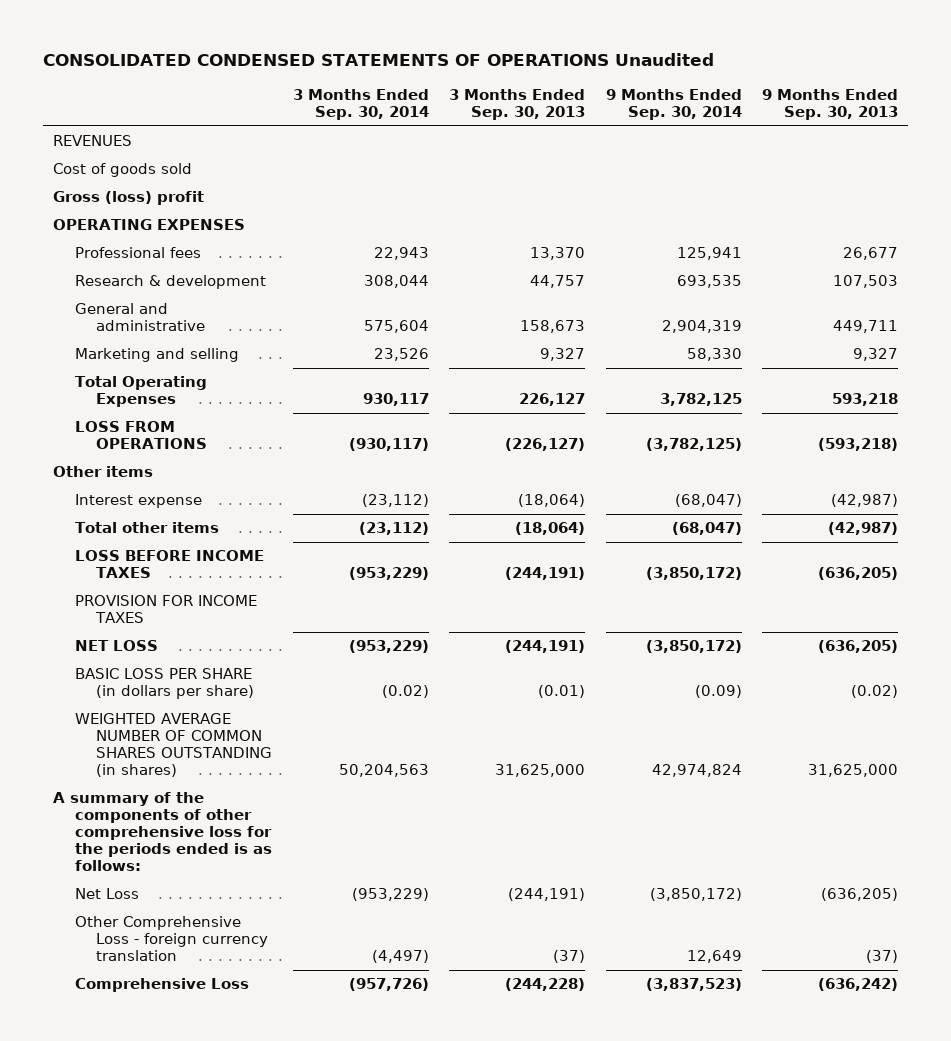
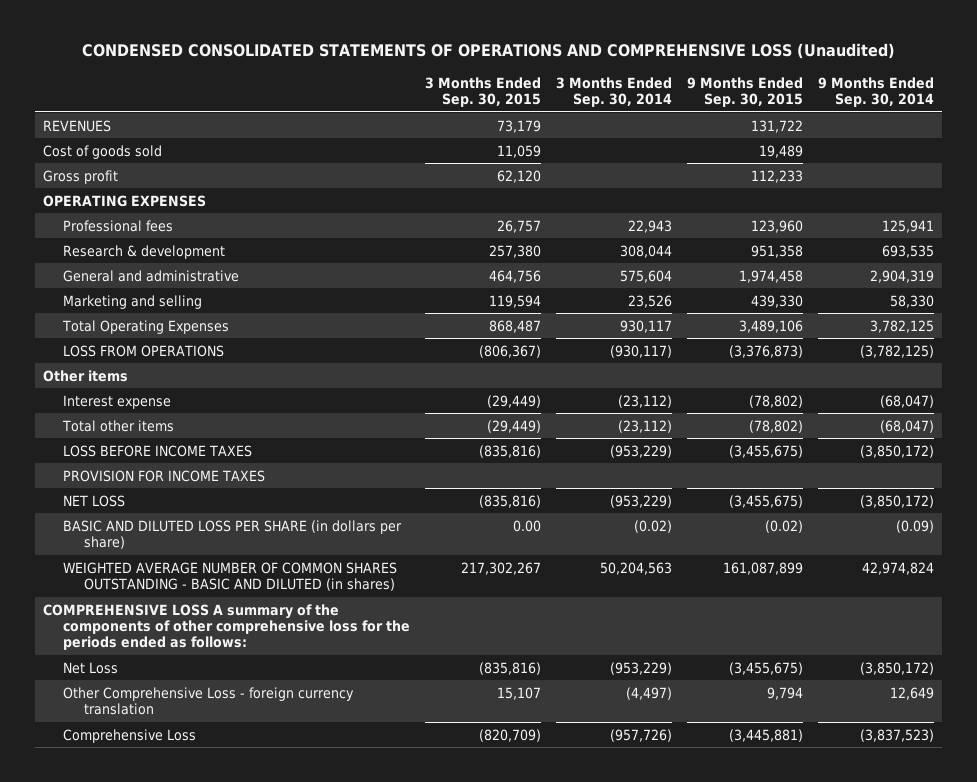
[43,52,715,66] CONSOLIDATED CONDENSED STATEMENTS OF OPERATIONS Unaudited -> [82,43,896,60] CONDENSED CONSOLIDATED STATEMENTS OF OPERATIONS AND COMPREHENSIVE LOSS (Unaudited)
[449,88,586,120] 3 Months Ended Sep. 30, 2013 -> none
[761,88,898,120] 9 Months Ended Sep. 30, 2013 -> none
none -> [425,76,542,108] 3 Months Ended Sep. 30, 2015
none -> [687,76,804,108] 9 Months Ended Sep. 30, 2015
[53,191,205,206] Gross (loss) profit -> [42,169,118,184] Gross profit
[74,668,255,700] BASIC LOSS PER SHARE (in dollars per share) -> [63,519,403,550] BASIC AND DILUTED LOSS PER SHARE (in dollars per share)
[74,713,273,778] WEIGHTED AVERAGE NUMBER OF COMMON SHARES OUTSTANDING (in shares) -> [63,561,398,592] WEIGHTED AVERAGE NUMBER OF COMMON SHARES OUTSTANDING - BASIC AND DILUTED (in shares)
[53,792,272,872] A summary of the components of other comprehensive loss for the periods ended is as follows: -> [42,603,411,651] COMPREHENSIVE LOSS A summary of the components of other comprehensive loss for the periods ended as follows:

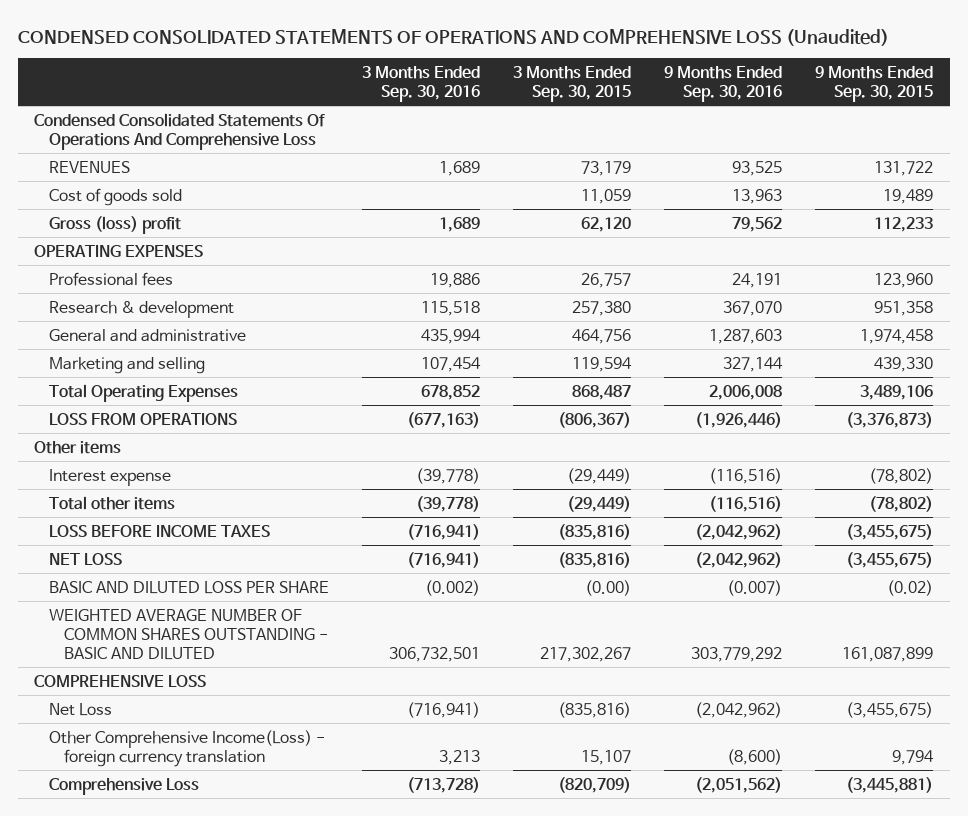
[556,76,673,108] 3 Months Ended Sep. 30, 2014 -> none
[818,76,935,108] 9 Months Ended Sep. 30, 2014 -> none
none -> [362,66,481,103] 3 Months Ended Sep. 30, 2016
none -> [664,66,783,103] 9 Months Ended Sep. 30, 2016
none -> [34,112,326,150] Condensed Consolidated Statements Of Operations And Comprehensive Loss
[42,169,118,184] Gross profit -> [49,215,182,234] Gross (loss) profit
[63,469,266,482] PROVISION FOR INCOME TAXES -> none
[63,519,403,550] BASIC AND DILUTED LOSS PER SHARE (in dollars per share) -> [49,580,330,594] BASIC AND DILUTED LOSS PER SHARE
[513,519,542,532] 0.00 -> [585,579,632,596] (0.00)
[63,561,398,592] WEIGHTED AVERAGE NUMBER OF COMMON SHARES OUTSTANDING - BASIC AND DILUTED (in shares) -> [49,608,328,660] WEIGHTED AVERAGE NUMBER OF COMMON SHARES OUTSTANDING - BASIC AND DILUTED
[42,603,411,651] COMPREHENSIVE LOSS A summary of the components of other comprehensive loss for the periods ended as follows: -> [34,674,207,687] COMPREHENSIVE LOSS
[63,686,355,716] Other Comprehensive Loss - foreign currency translation -> [49,729,326,767] Other Comprehensive Income(Loss) - foreign currency translation

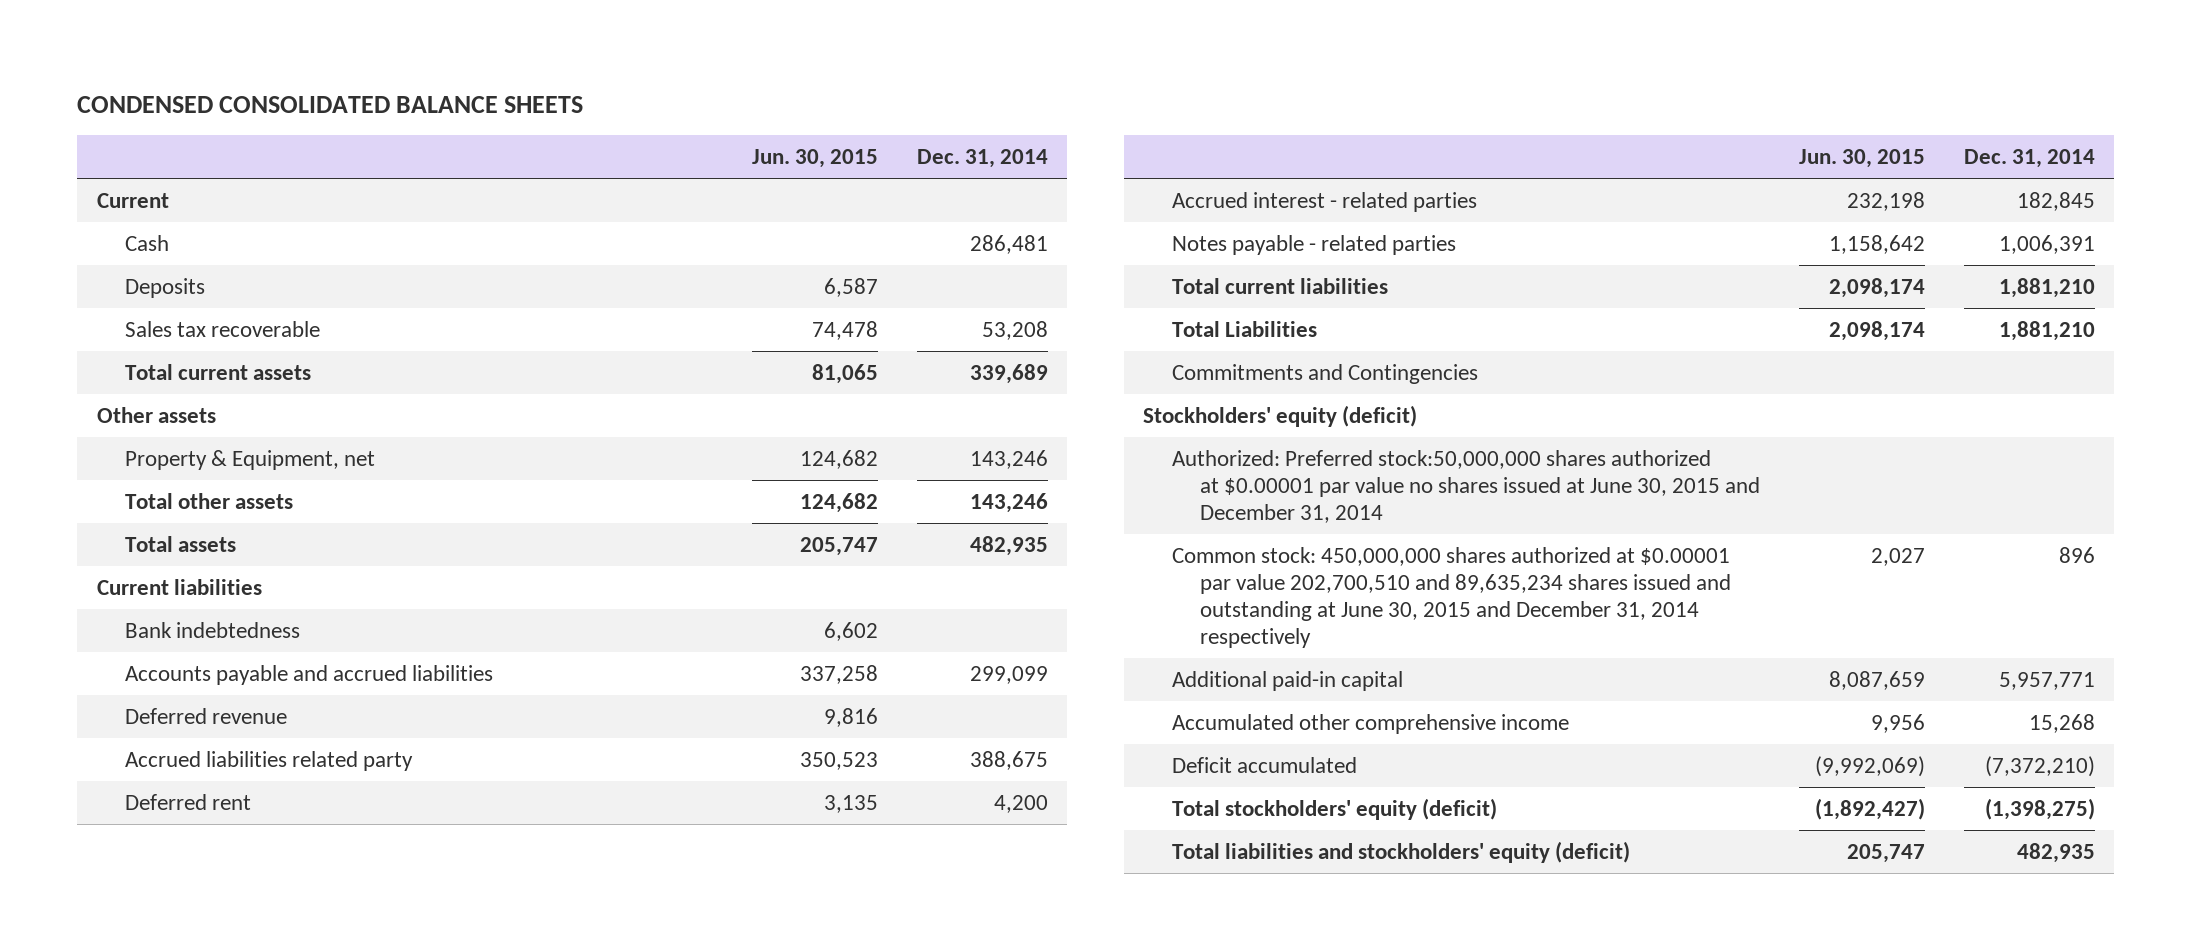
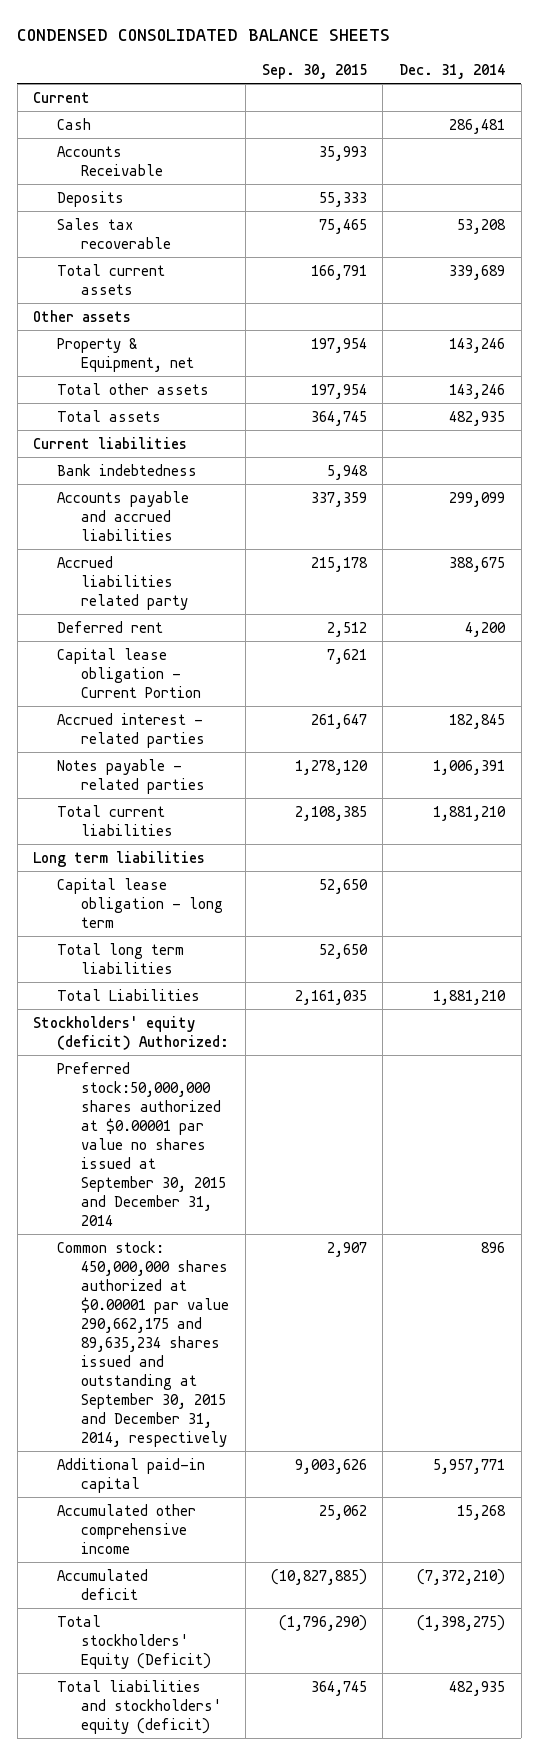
[752,149,879,169] Jun. 30, 2015 -> none
none -> [261,63,367,79] Sep. 30, 2015
none -> [57,145,164,176] Accounts Receivable
[125,707,288,724] Deferred revenue -> none
none -> [57,647,202,698] Capital lease obligation - Current Portion
none -> [33,850,206,867] Long term liabilities
none -> [57,877,224,928] Capital lease obligation - long term
none -> [57,942,185,974] Total long term liabilities
[1171,363,1478,384] Commitments and Contingencies -> none
[1143,404,1418,427] Stockholders' equity (deficit) -> [33,1015,230,1050] Stockholders' equity (deficit) Authorized:
[1171,449,1761,524] Authorized: Preferred stock:50,000,000 shares authorized at $0.00001 par value no shares issued at June 30, 2015 and December 31, 2014 -> [57,1061,227,1226] Preferred stock:50,000,000 shares authorized at $0.00001 par value no shares issued at September 30, 2015 and December 31, 2014
[1171,546,1732,649] Common stock: 450,000,000 shares authorized at $0.00001 par value 202,700,510 and 89,635,234 shares issued and outstanding at June 30, 2015 and December 31, 2014 respectively -> [57,1240,230,1447] Common stock: 450,000,000 shares authorized at $0.00001 par value 290,662,175 and 89,635,234 shares issued and outstanding at September 30, 2015 and December 31, 2014, respectively
[1171,756,1357,773] Deficit accumulated -> [57,1568,149,1600] Accumulated deficit
[1171,797,1497,820] Total stockholders' equity (deficit) -> [57,1614,212,1669] Total stockholders' Equity (Deficit)

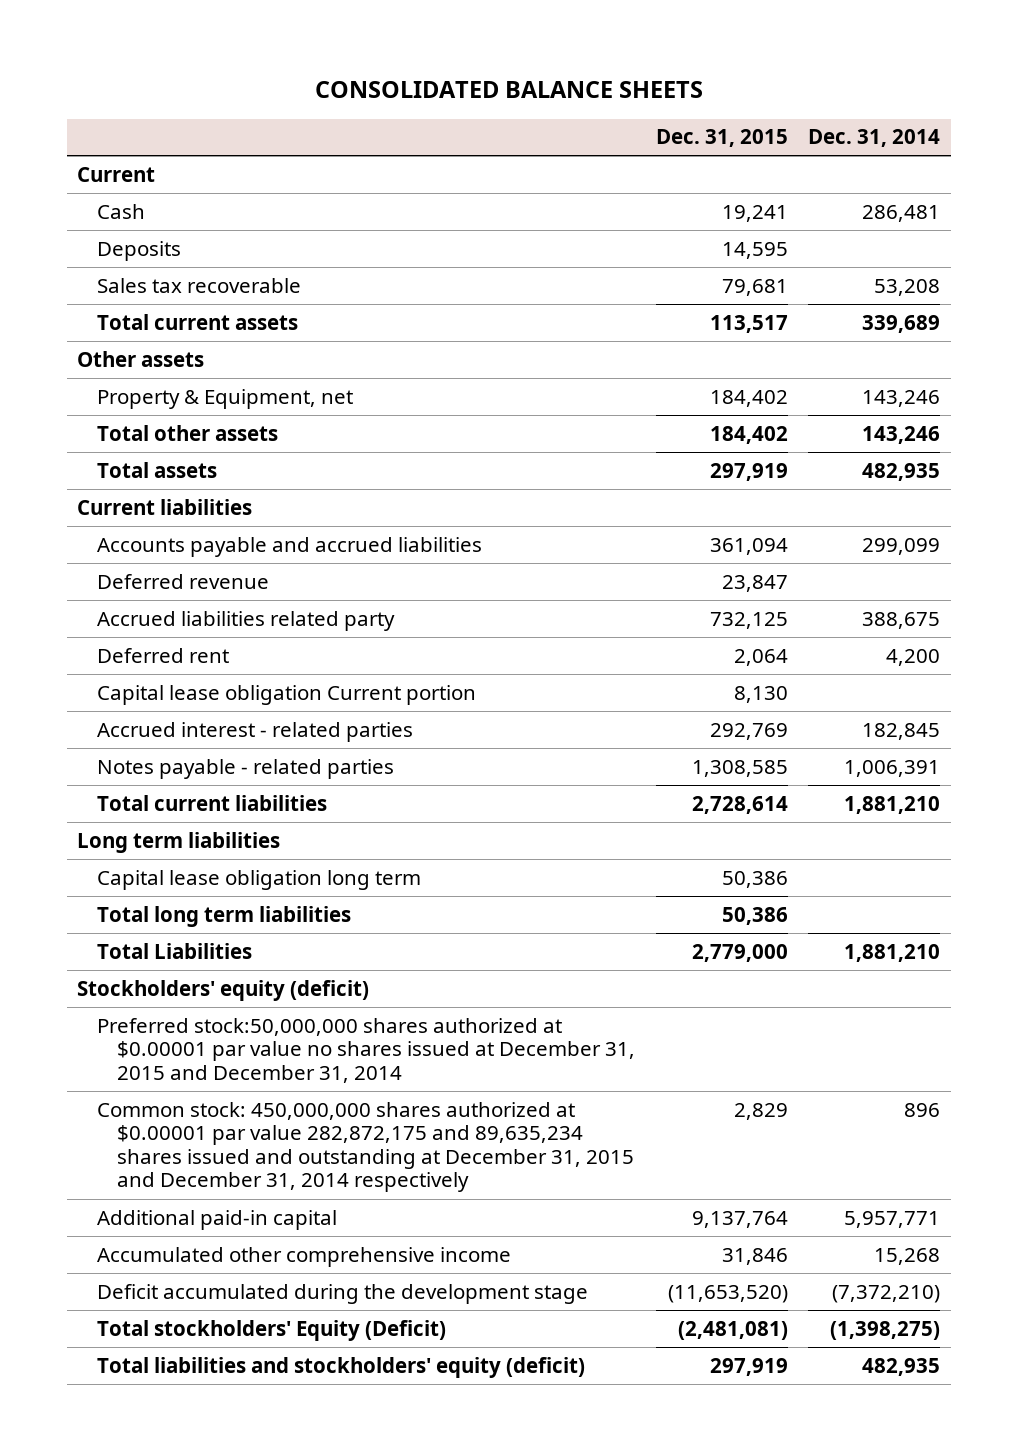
[17,28,391,41] CONDENSED CONSOLIDATED BALANCE SHEETS -> [314,81,703,99] CONSOLIDATED BALANCE SHEETS
[261,63,367,79] Sep. 30, 2015 -> none
none -> [655,129,788,148] Dec. 31, 2015
[57,145,164,176] Accounts Receivable -> none
[57,463,198,476] Bank indebtedness -> none
none -> [97,573,270,589] Deferred revenue
[57,647,202,698] Capital lease obligation - Current Portion -> [97,684,477,705] Capital lease obligation Current portion
[57,877,224,928] Capital lease obligation - long term -> [97,869,422,890] Capital lease obligation long term
[33,1015,230,1050] Stockholders' equity (deficit) Authorized: -> [77,979,370,1001] Stockholders' equity (deficit)
[57,1061,227,1226] Preferred stock:50,000,000 shares authorized at $0.00001 par value no shares issued at September 30, 2015 and December 31, 2014 -> [97,1017,636,1083] Preferred stock:50,000,000 shares authorized at $0.00001 par value no shares issued at December 31, 2015 and December 31, 2014
[57,1240,230,1447] Common stock: 450,000,000 shares authorized at $0.00001 par value 290,662,175 and 89,635,234 shares issued and outstanding at September 30, 2015 and December 31, 2014, respectively -> [97,1101,635,1193] Common stock: 450,000,000 shares authorized at $0.00001 par value 282,872,175 and 89,635,234 shares issued and outstanding at December 31, 2015 and December 31, 2014 respectively
[57,1568,149,1600] Accumulated deficit -> [97,1283,589,1304] Deficit accumulated during the development stage

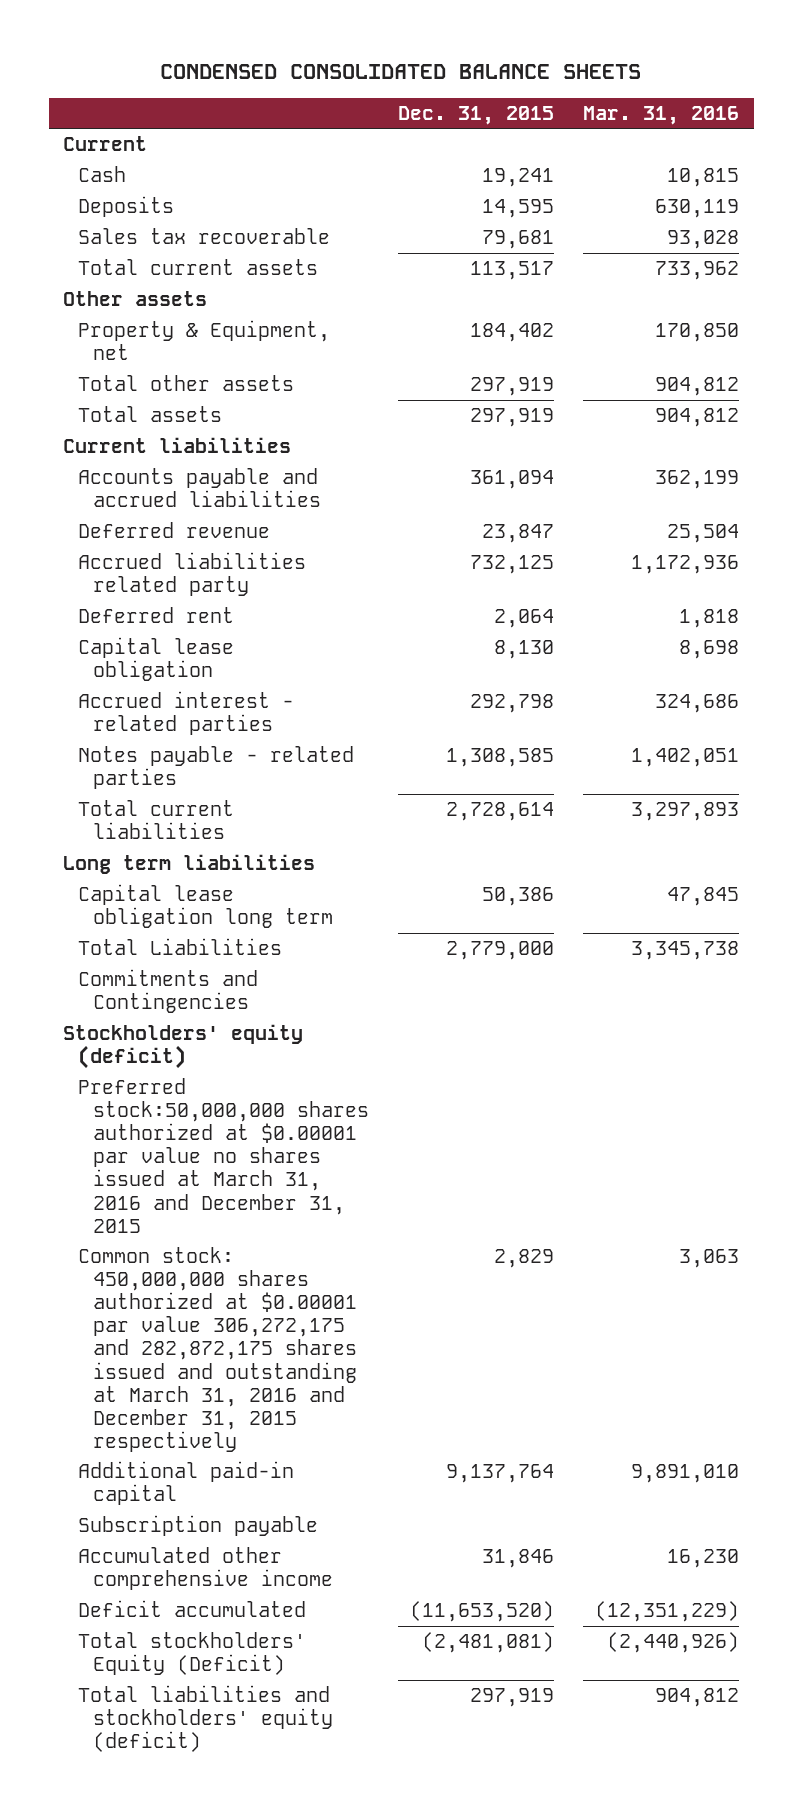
[314,81,703,99] CONSOLIDATED BALANCE SHEETS -> [160,63,642,79] CONDENSED CONSOLIDATED BALANCE SHEETS
[808,129,941,148] Dec. 31, 2014 -> none
none -> [583,105,740,125] Mar. 31, 2016
[709,425,788,444] 184,402 -> [470,377,555,397] 297,919
[97,684,477,705] Capital lease obligation Current portion -> [78,637,235,682] Capital lease obligation
[709,722,788,740] 292,769 -> [470,694,555,714] 292,798
[97,905,352,927] Total long term liabilities -> none
none -> [78,969,259,1014] Commitments and Contingencies
[97,1017,636,1083] Preferred stock:50,000,000 shares authorized at $0.00001 par value no shares issued at December 31, 2015 and December 31, 2014 -> [78,1078,370,1233] Preferred stock:50,000,000 shares authorized at $0.00001 par value no shares issued at March 31, 2016 and December 31, 2015
[97,1101,635,1193] Common stock: 450,000,000 shares authorized at $0.00001 par value 282,872,175 and 89,635,234 shares issued and outstanding at December 31, 2015 and December 31, 2014 respectively -> [78,1247,358,1452] Common stock: 450,000,000 shares authorized at $0.00001 par value 306,272,175 and 282,872,175 shares issued and outstanding at March 31, 2016 and December 31, 2015 respectively
none -> [78,1515,319,1537] Subscription payable
[97,1283,589,1304] Deficit accumulated during the development stage -> [78,1600,307,1618] Deficit accumulated

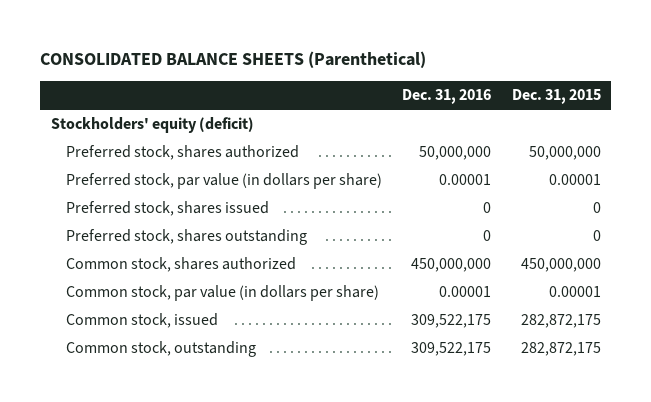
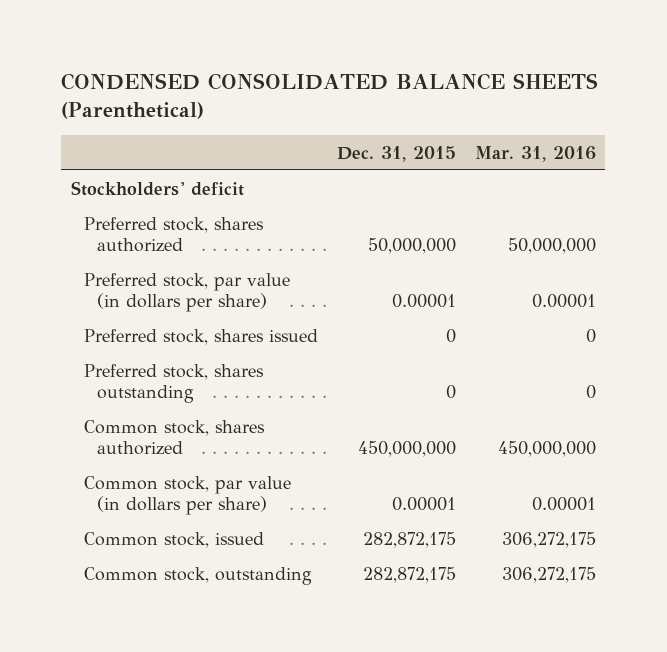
[40,50,427,68] CONSOLIDATED BALANCE SHEETS (Parenthetical) -> [61,73,599,120] CONDENSED CONSOLIDATED BALANCE SHEETS (Parenthetical)
[402,89,492,105] Dec. 31, 2016 -> none
none -> [474,145,596,162] Mar. 31, 2016
[50,117,254,134] Stockholders' equity (deficit) -> [70,180,244,196] Stockholders' deficit

